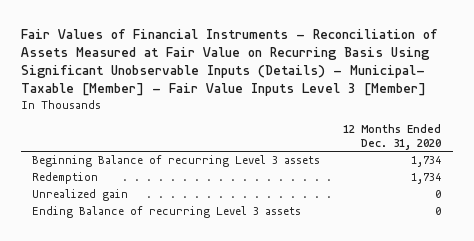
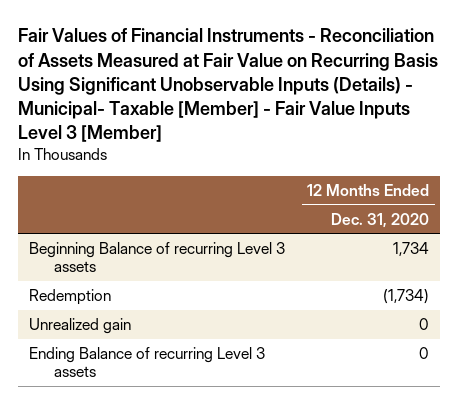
[411,173,442,185] 1,734 -> [383,289,430,305] (1,734)

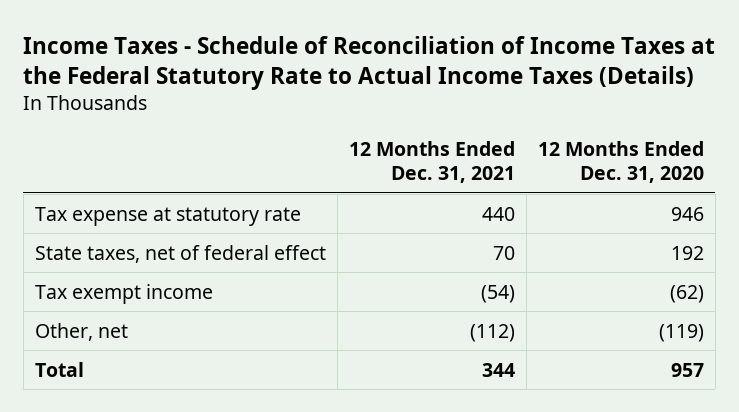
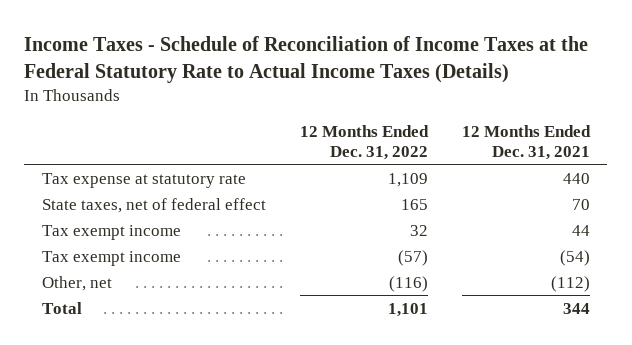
[537,140,704,184] 12 Months Ended Dec. 31, 2020 -> none
none -> [299,124,429,160] 12 Months Ended Dec. 31, 2022
none -> [41,224,181,240] Tax exempt income

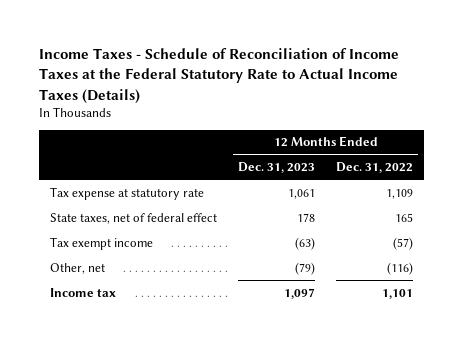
[462,124,592,160] 12 Months Ended Dec. 31, 2021 -> none
none -> [238,162,316,174] Dec. 31, 2023
[41,224,181,240] Tax exempt income -> none
[41,301,82,314] Total -> [49,287,116,297] Income tax

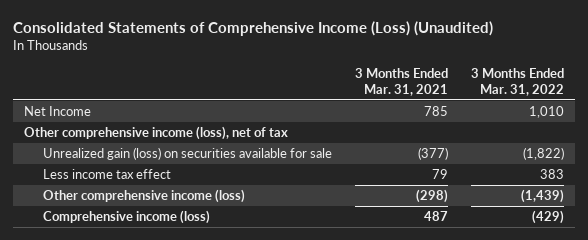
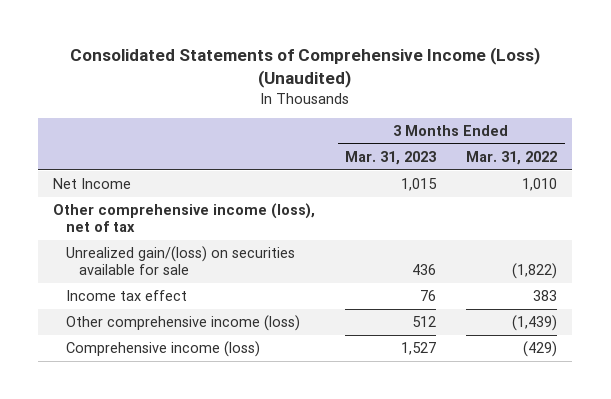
[354,68,448,96] 3 Months Ended Mar. 31, 2021 -> none
none -> [345,150,437,165] Mar. 31, 2023
[43,147,333,161] Unrealized gain (loss) on securities available for sale -> [66,246,296,275] Unrealized gain/(loss) on securities available for sale
[43,169,172,180] Less income tax effect -> [66,290,188,302] Income tax effect

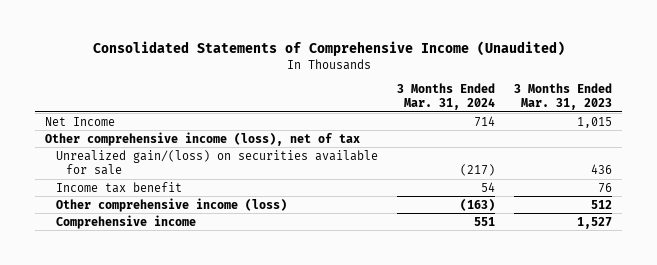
[70,47,541,88] Consolidated Statements of Comprehensive Income (Loss) (Unaudited) -> [92,41,565,57] Consolidated Statements of Comprehensive Income (Unaudited)
[466,150,558,165] Mar. 31, 2022 -> none
none -> [397,82,496,111] 3 Months Ended Mar. 31, 2024
[66,290,188,302] Income tax effect -> [55,181,182,193] Income tax benefit
[66,341,261,358] Comprehensive income (loss) -> [55,214,196,229] Comprehensive income

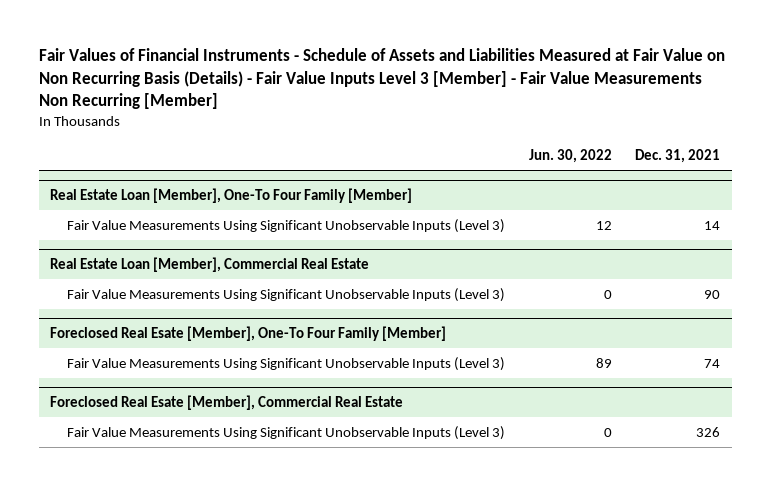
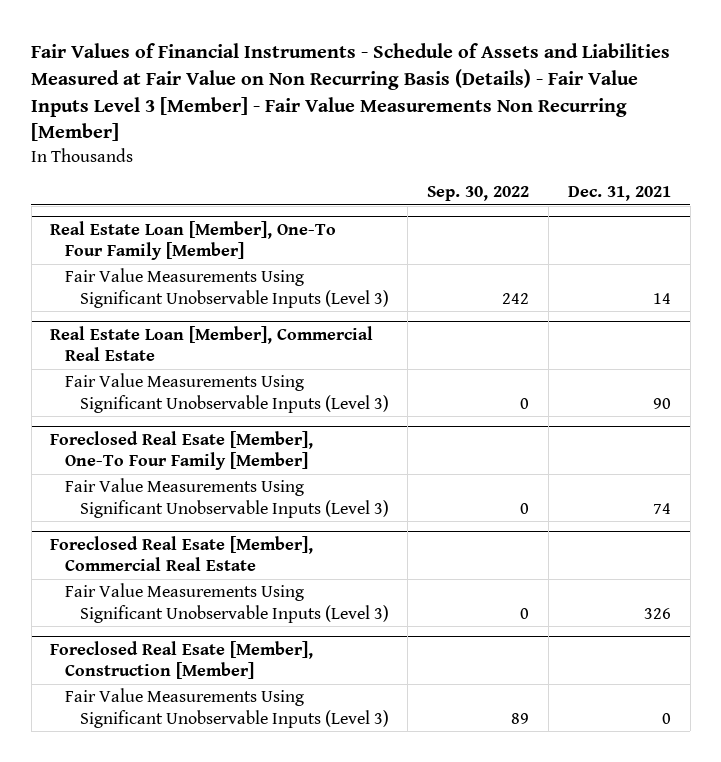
[528,149,612,164] Jun. 30, 2022 -> none
none -> [427,186,530,202] Sep. 30, 2022
none -> [50,640,314,680] Foreclosed Real Esate [Member], Construction [Member]
none -> [65,688,389,728] Fair Value Measurements Using Significant Unobservable Inputs (Level 3)

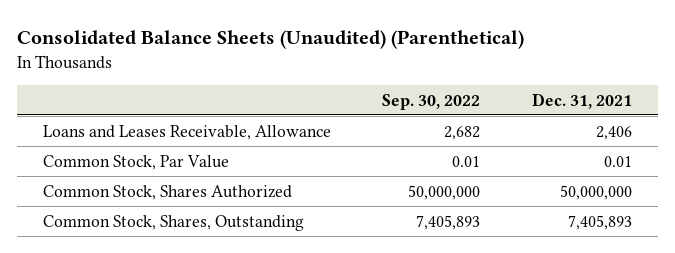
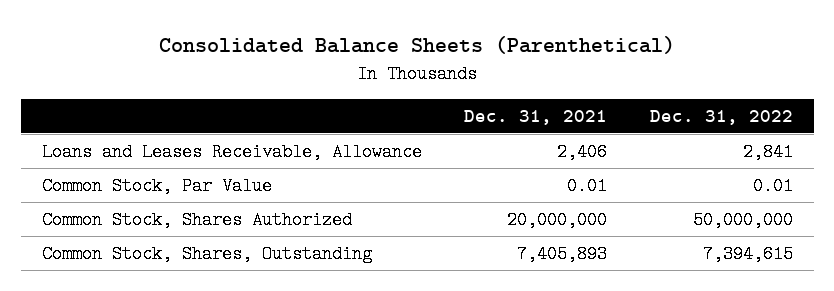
[17,30,525,50] Consolidated Balance Sheets (Unaudited) (Parenthetical) -> [159,35,676,54] Consolidated Balance Sheets (Parenthetical)
[382,93,481,110] Sep. 30, 2022 -> none
none -> [649,109,793,125] Dec. 31, 2022
[559,184,632,200] 50,000,000 -> [507,210,608,229] 20,000,000

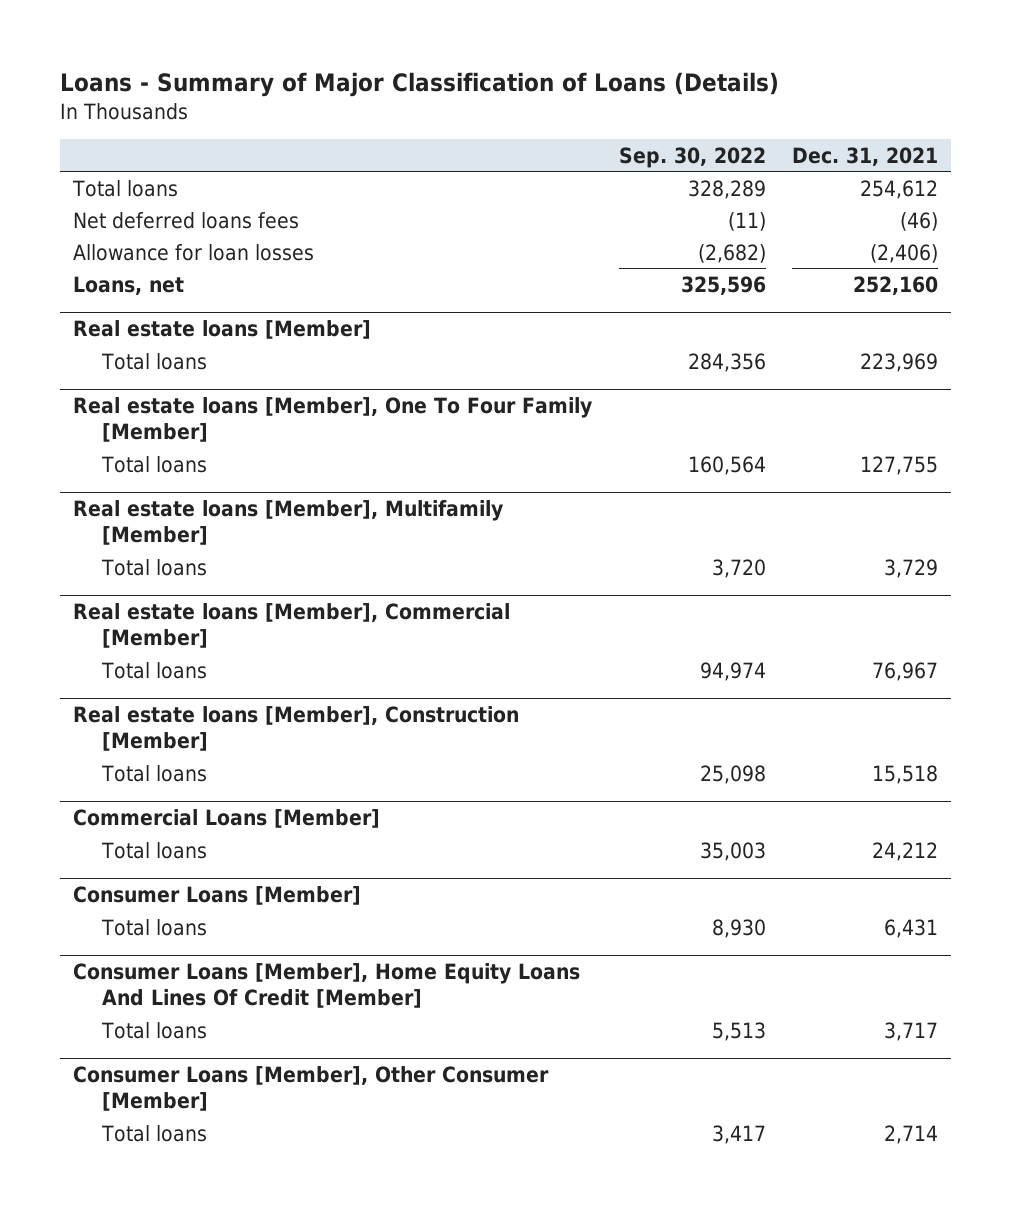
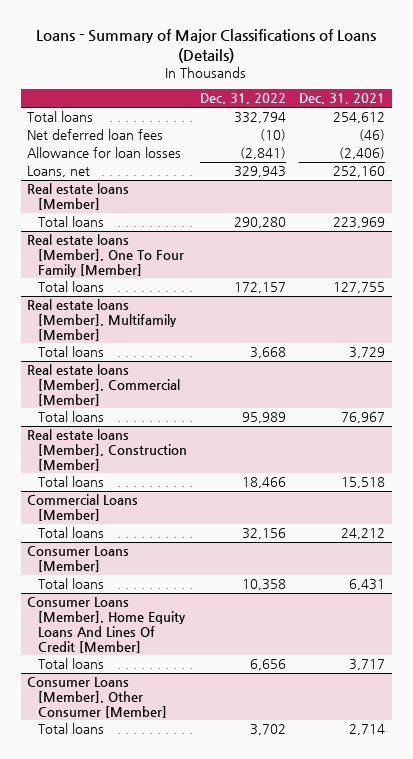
[59,72,779,98] Loans - Summary of Major Classification of Loans (Details) -> [36,29,377,63] Loans - Summary of Major Classifications of Loans (Details)
[618,146,766,168] Sep. 30, 2022 -> none
none -> [200,93,287,105] Dec. 31, 2022
[73,211,300,229] Net deferred loans fees -> [27,129,164,141] Net deferred loan fees

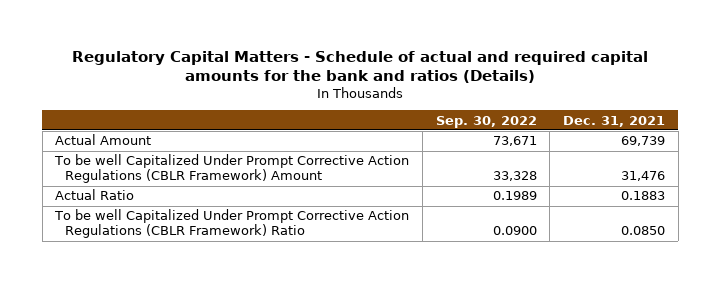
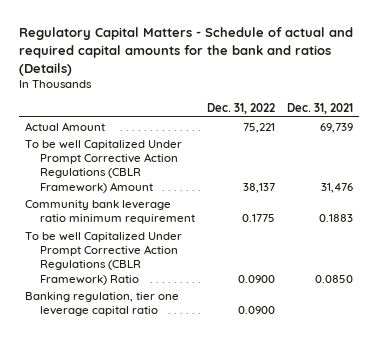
[435,115,537,128] Sep. 30, 2022 -> none
none -> [206,103,275,115] Dec. 31, 2022
[55,189,135,201] Actual Ratio -> [25,199,196,225] Community bank leverage ratio minimum requirement
none -> [25,291,180,317] Banking regulation, tier one leverage capital ratio

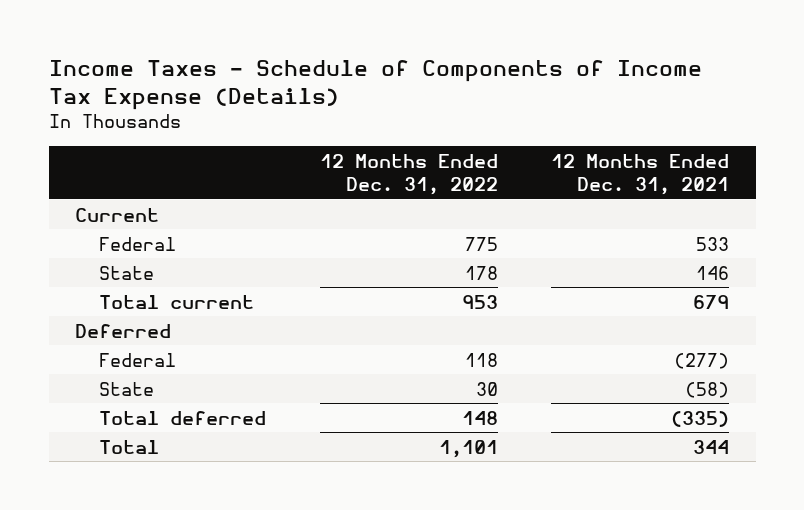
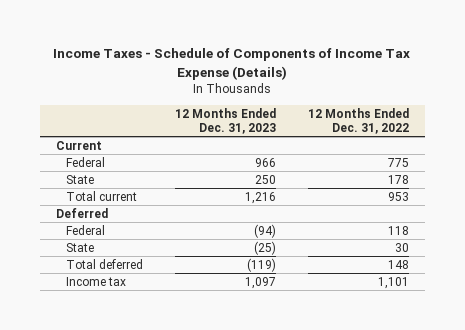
[551,153,730,195] 12 Months Ended Dec. 31, 2021 -> none
none -> [174,107,276,134] 12 Months Ended Dec. 31, 2023
[99,439,160,454] Total -> [65,276,126,286] Income tax

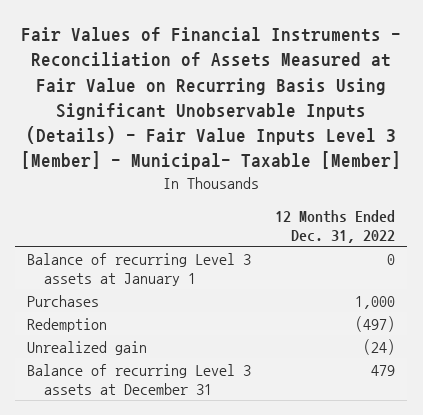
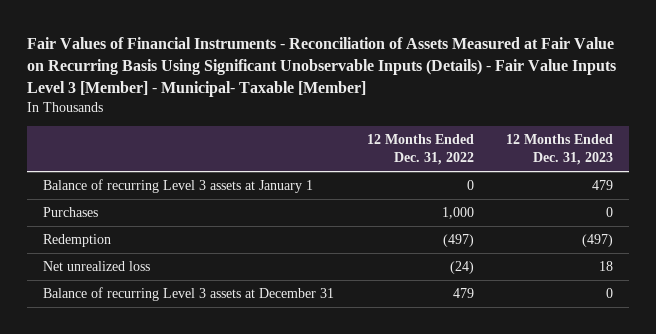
none -> [505,134,613,166] 12 Months Ended Dec. 31, 2023
[27,340,148,355] Unrealized gain -> [43,261,151,272] Net unrealized loss

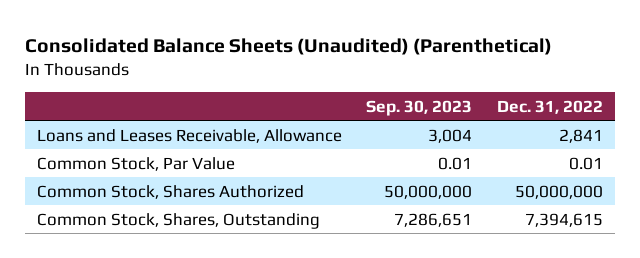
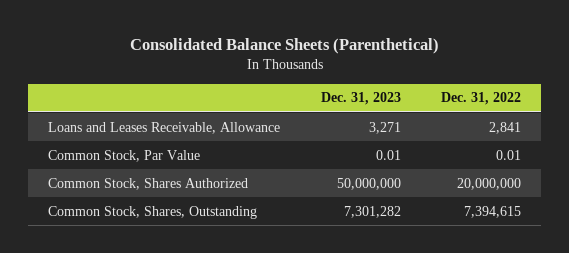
[25,37,553,55] Consolidated Balance Sheets (Unaudited) (Parenthetical) -> [129,38,439,55] Consolidated Balance Sheets (Parenthetical)
[366,99,473,116] Sep. 30, 2023 -> none
none -> [320,92,401,106] Dec. 31, 2023
[514,184,603,199] 50,000,000 -> [456,177,521,190] 20,000,000

